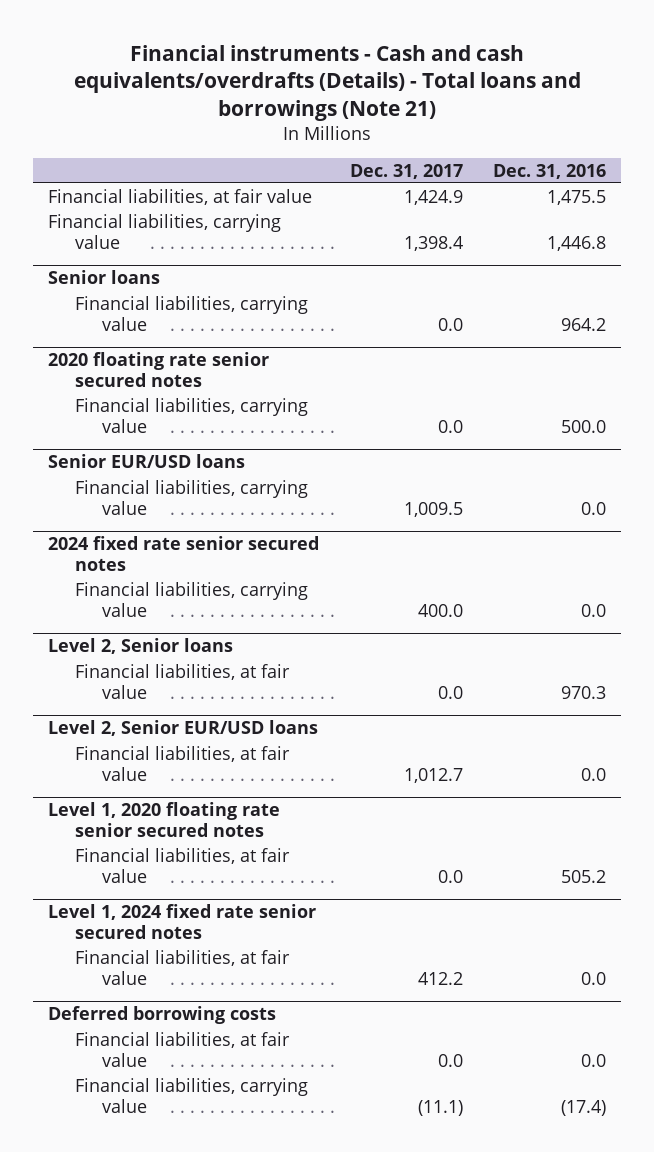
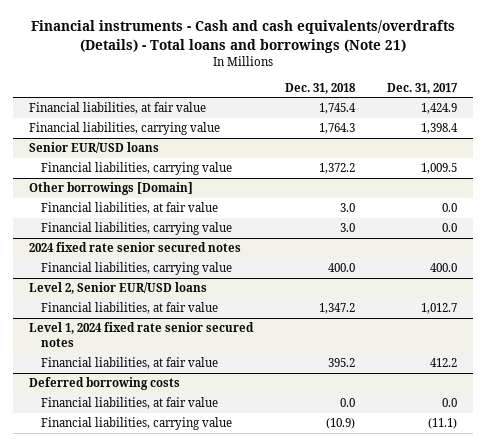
[493,163,607,179] Dec. 31, 2016 -> none
none -> [285,82,357,94] Dec. 31, 2018
[48,270,161,285] Senior loans -> none
[75,295,309,331] Financial liabilities, carrying value -> none
[48,352,270,387] 2020 floating rate senior secured notes -> none
[75,397,309,433] Financial liabilities, carrying value -> none
none -> [29,182,194,196] Other borrowings [Domain]
none -> [41,202,219,215] Financial liabilities, at fair value
none -> [41,222,233,236] Financial liabilities, carrying value
[48,638,234,655] Level 2, Senior loans -> none
[75,663,291,699] Financial liabilities, at fair value -> none
[48,802,281,837] Level 1, 2020 floating rate senior secured notes -> none
[75,847,291,883] Financial liabilities, at fair value -> none

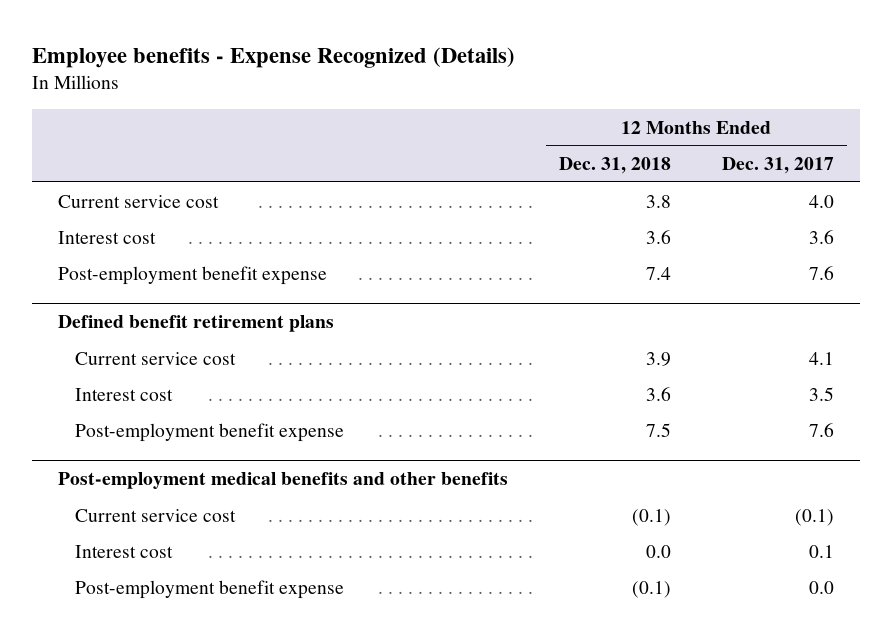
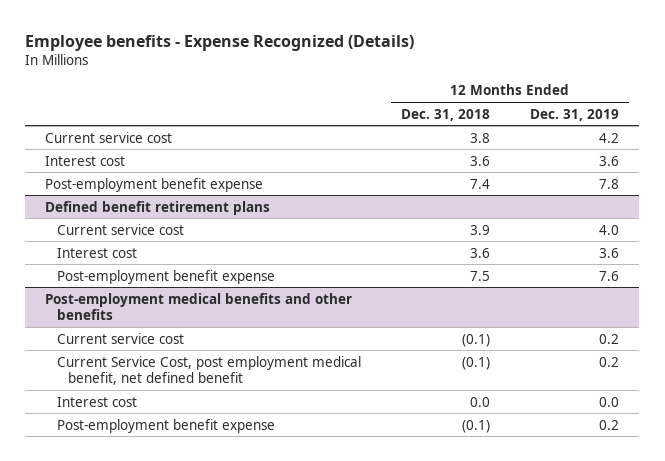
[722,157,835,175] Dec. 31, 2017 -> none
none -> [530,108,620,121] Dec. 31, 2019
none -> [56,355,361,385] Current Service Cost, post employment medical benefit, net defined benefit

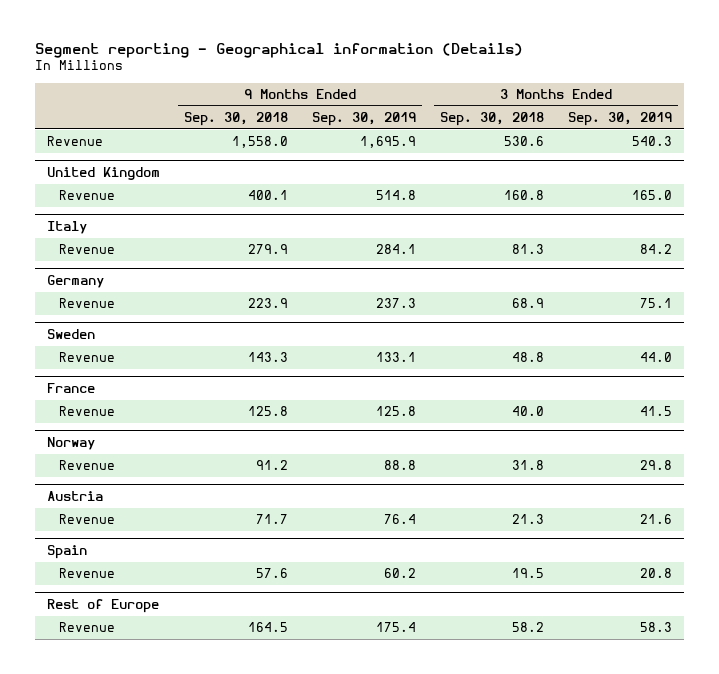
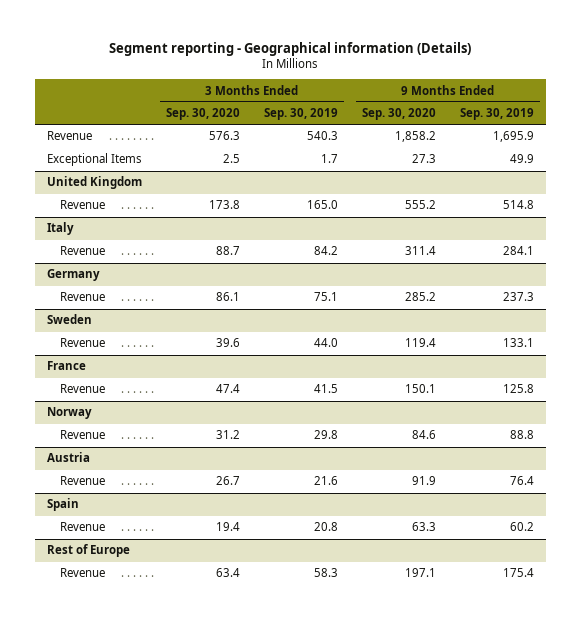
[183,111,288,126] Sep. 30, 2018 -> none
[439,111,544,126] Sep. 30, 2018 -> none
none -> [165,108,240,121] Sep. 30, 2020
none -> [361,108,436,121] Sep. 30, 2020
none -> [46,153,142,167] Exceptional Items

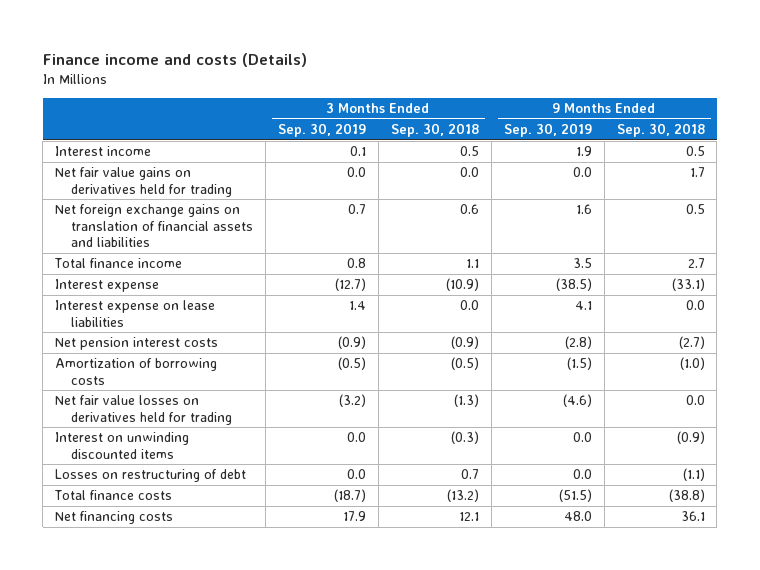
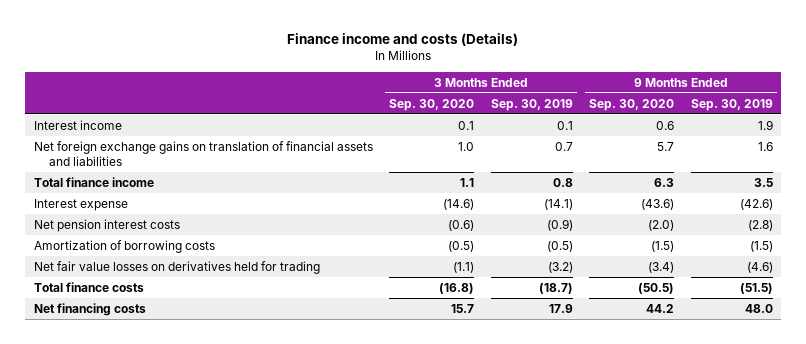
[390,122,479,137] Sep. 30, 2018 -> none
[616,122,705,137] Sep. 30, 2018 -> none
none -> [389,98,475,111] Sep. 30, 2020
none -> [589,98,675,111] Sep. 30, 2020
[55,167,233,197] Net fair value gains on derivatives held for trading -> none
[55,300,216,327] Interest expense on lease liabilities -> none
[335,278,367,292] (12.7) -> [543,198,573,210] (14.1)
[555,278,592,292] (38.5) -> [739,198,773,210] (42.6)
[55,432,190,459] Interest on unwinding discounted items -> none
[55,469,247,483] Losses on restructuring of debt -> none

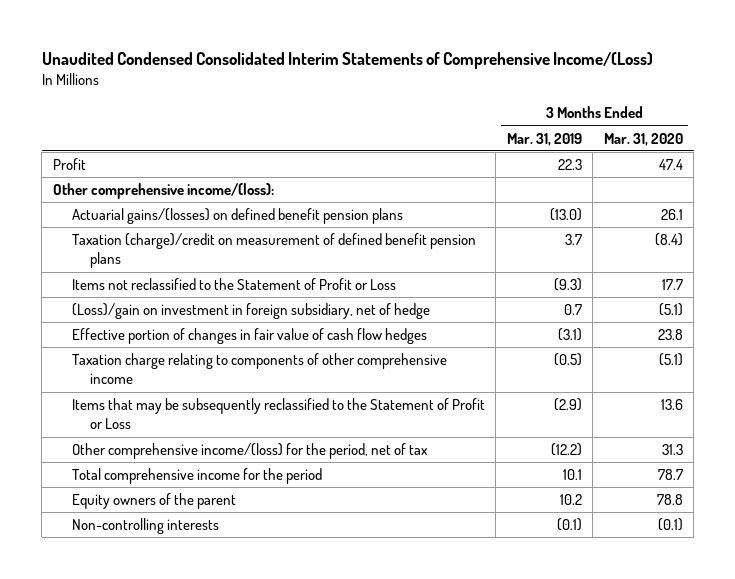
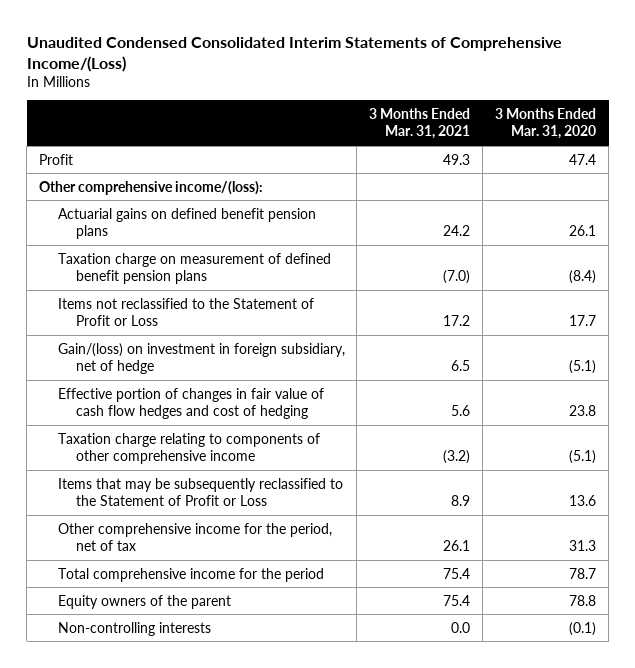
[506,132,582,146] Mar. 31, 2019 -> none
none -> [369,107,471,140] 3 Months Ended Mar. 31, 2021
[71,208,403,225] Actuarial gains/(losses) on defined benefit pension plans -> [57,207,316,239] Actuarial gains on defined benefit pension plans
[71,233,476,269] Taxation (charge)/credit on measurement of defined benefit pension plans -> [57,252,331,284] Taxation charge on measurement of defined benefit pension plans
[71,303,430,320] (Loss)/gain on investment in foreign subsidiary, net of hedge -> [57,342,345,374] Gain/(loss) on investment in foreign subsidiary, net of hedge
[71,328,427,345] Effective portion of changes in fair value of cash flow hedges -> [57,387,324,419] Effective portion of changes in fair value of cash flow hedges and cost of hedging
[71,443,428,460] Other comprehensive income/(loss) for the period, net of tax -> [57,522,332,551] Other comprehensive income for the period, net of tax

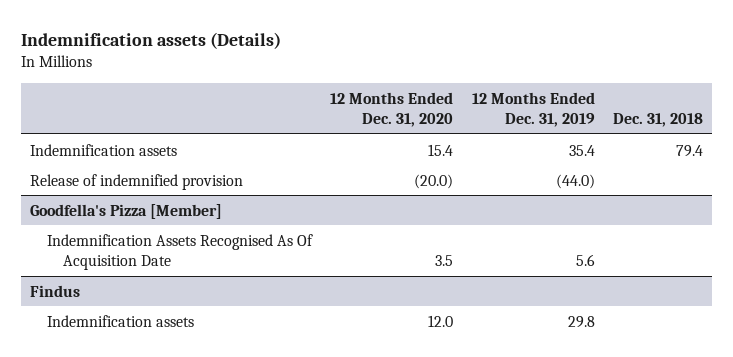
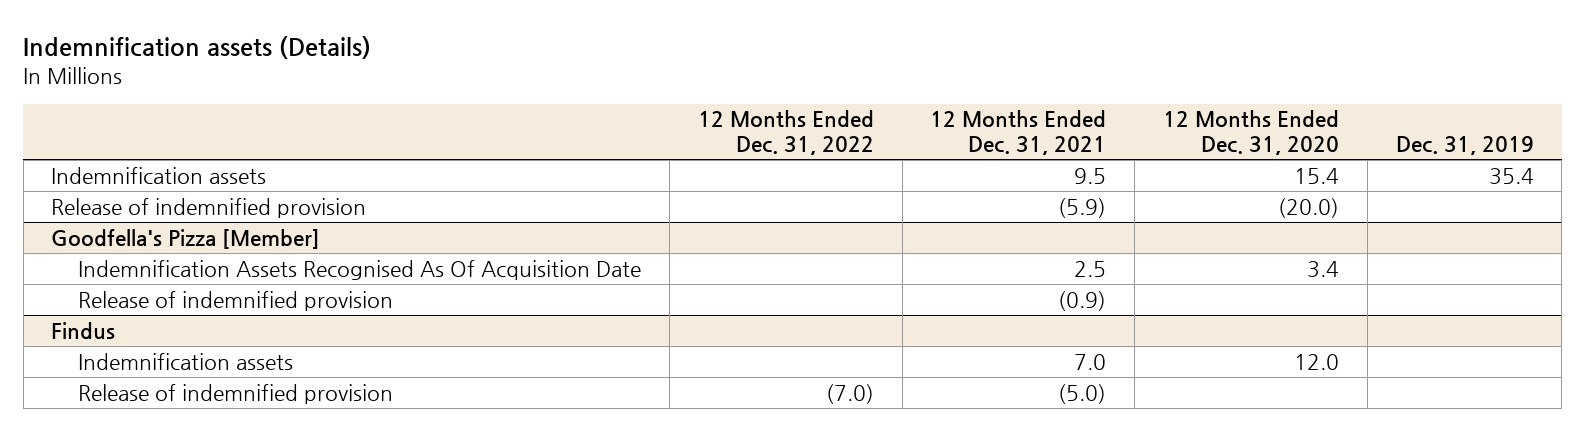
[471,91,595,127] 12 Months Ended Dec. 31, 2019 -> none
[613,112,704,127] Dec. 31, 2018 -> none
none -> [697,110,874,156] 12 Months Ended Dec. 31, 2022
none -> [930,110,1107,156] 12 Months Ended Dec. 31, 2021
none -> [1395,136,1534,156] Dec. 31, 2019
[435,254,454,266] 3.5 -> [1307,260,1340,278] 3.4
none -> [78,290,394,311] Release of indemnified provision
none -> [78,383,394,404] Release of indemnified provision

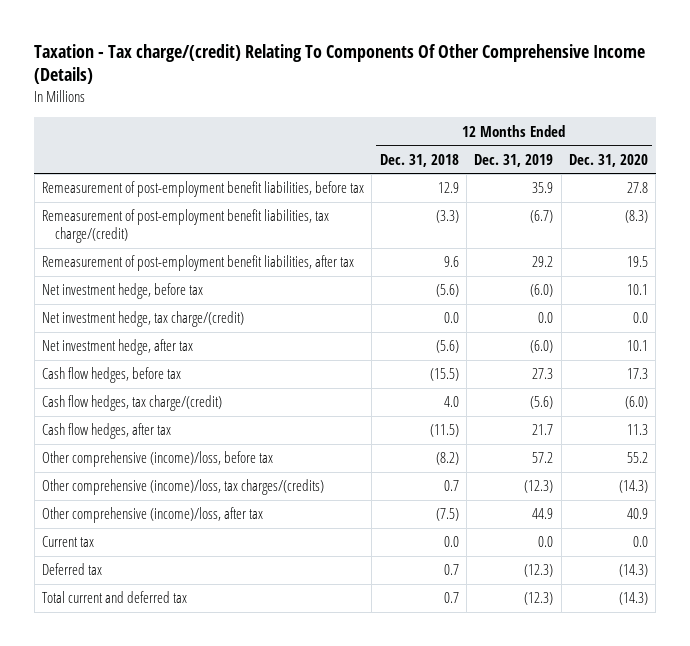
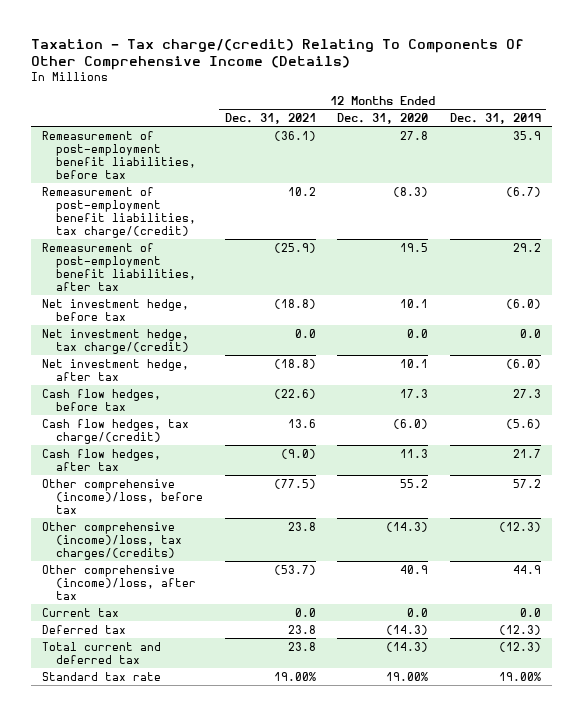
[379,153,459,167] Dec. 31, 2018 -> none
none -> [224,113,316,125] Dec. 31, 2021
none -> [42,671,162,681] Standard tax rate

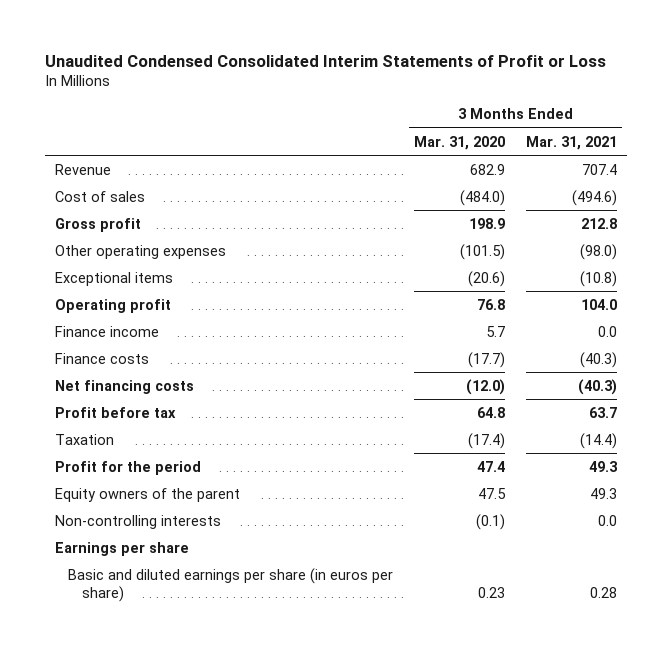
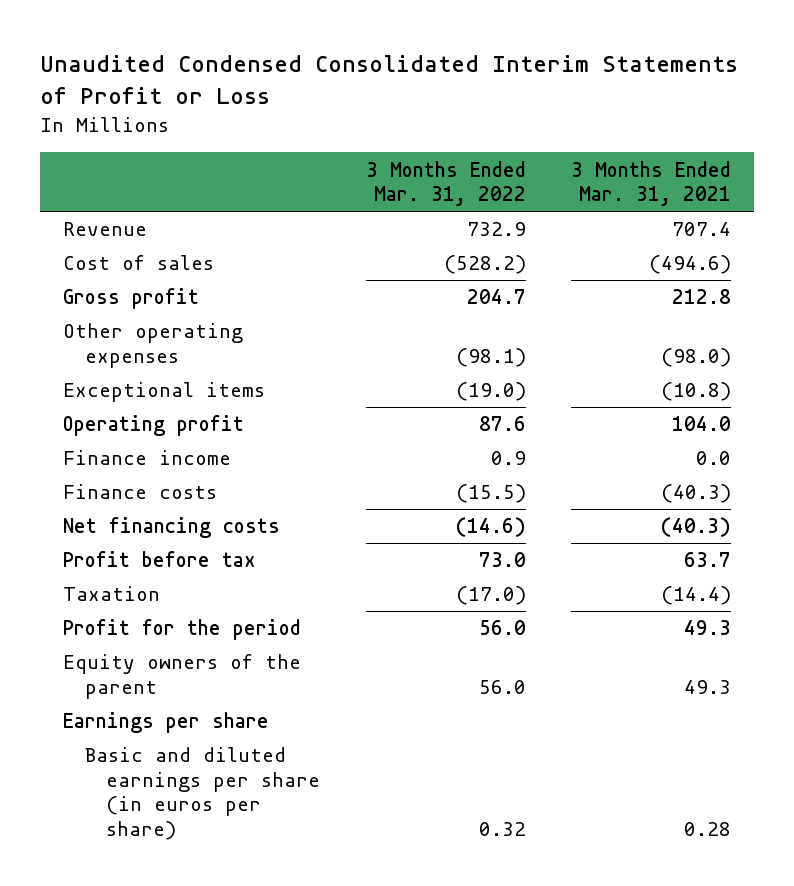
[414,135,506,150] Mar. 31, 2020 -> none
none -> [365,160,526,206] 3 Months Ended Mar. 31, 2022
[54,514,221,529] Non-controlling interests -> none

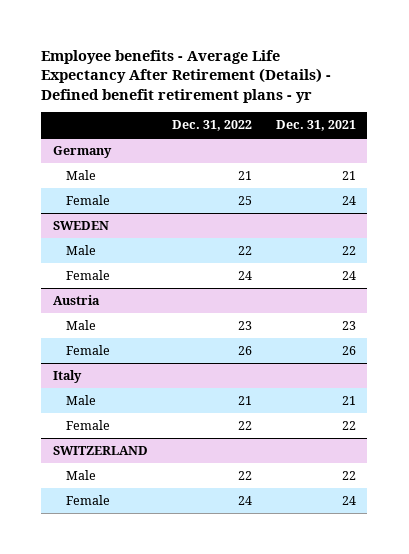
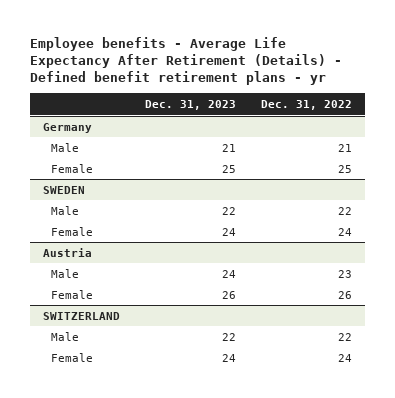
[275,120,356,132] Dec. 31, 2021 -> none
none -> [145,100,237,111] Dec. 31, 2023
[53,369,83,383] Italy -> none
[66,394,97,405] Male -> none
[66,419,111,430] Female -> none

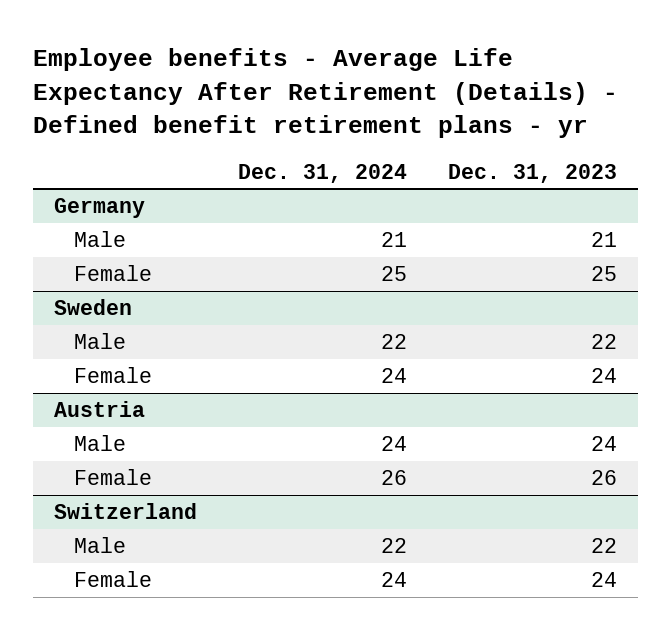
[261,100,353,111] Dec. 31, 2022 -> none
none -> [238,163,408,183] Dec. 31, 2024
[42,185,85,194] SWEDEN -> [53,299,132,316] Sweden
[42,311,120,320] SWITZERLAND -> [53,503,197,520] Switzerland

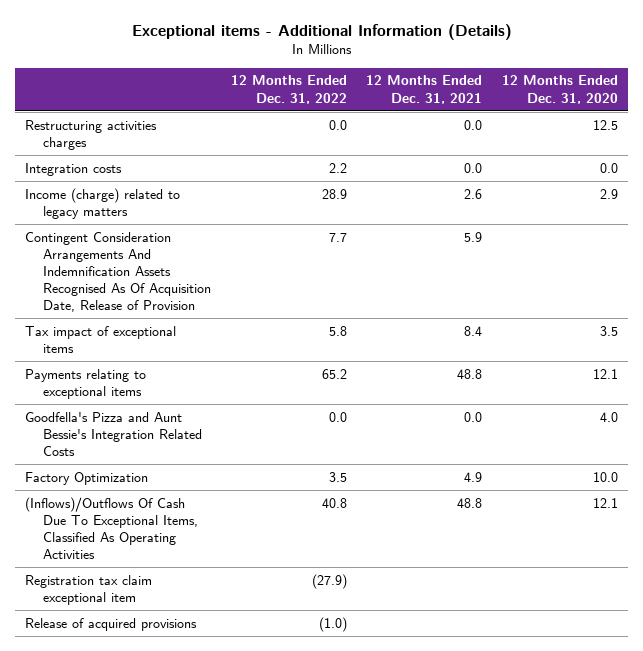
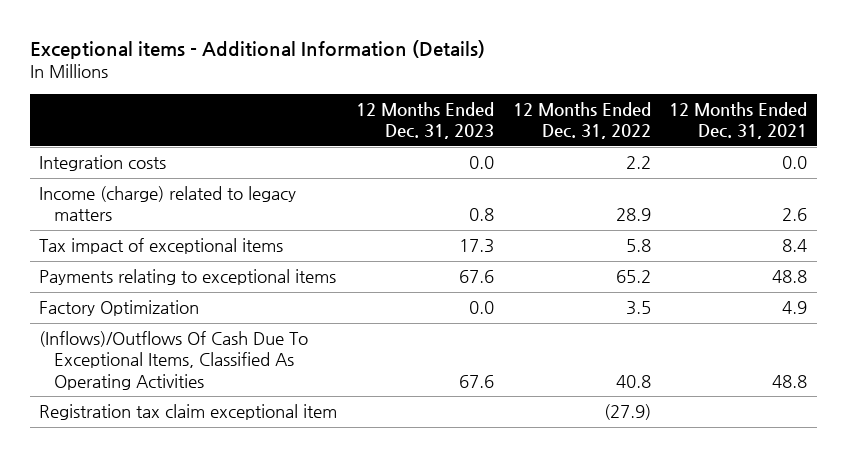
[501,75,618,104] 12 Months Ended Dec. 31, 2020 -> none
none -> [355,102,494,140] 12 Months Ended Dec. 31, 2023
[25,119,158,150] Restructuring activities charges -> none
[25,231,212,313] Contingent Consideration Arrangements And Indemnification Assets Recognised As Of Acquisition Date, Release of Provision -> none
[25,411,203,456] Goodfella's Pizza and Aunt Bessie's Integration Related Costs -> none
[25,617,198,631] Release of acquired provisions -> none

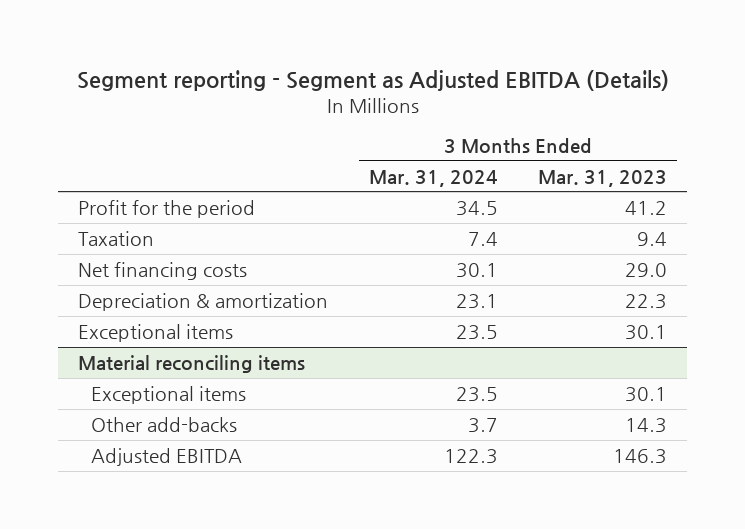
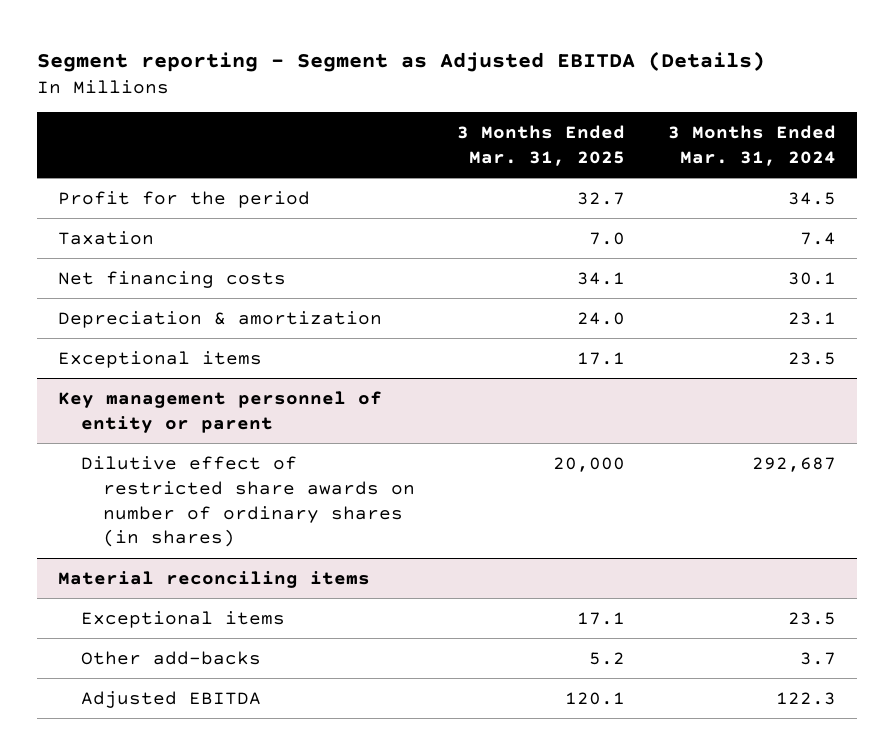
[538,169,668,187] Mar. 31, 2023 -> none
none -> [457,124,626,166] 3 Months Ended Mar. 31, 2025
none -> [58,390,383,433] Key management personnel of entity or parent
none -> [80,455,415,548] Dilutive effect of restricted share awards on number of ordinary shares (in shares)

